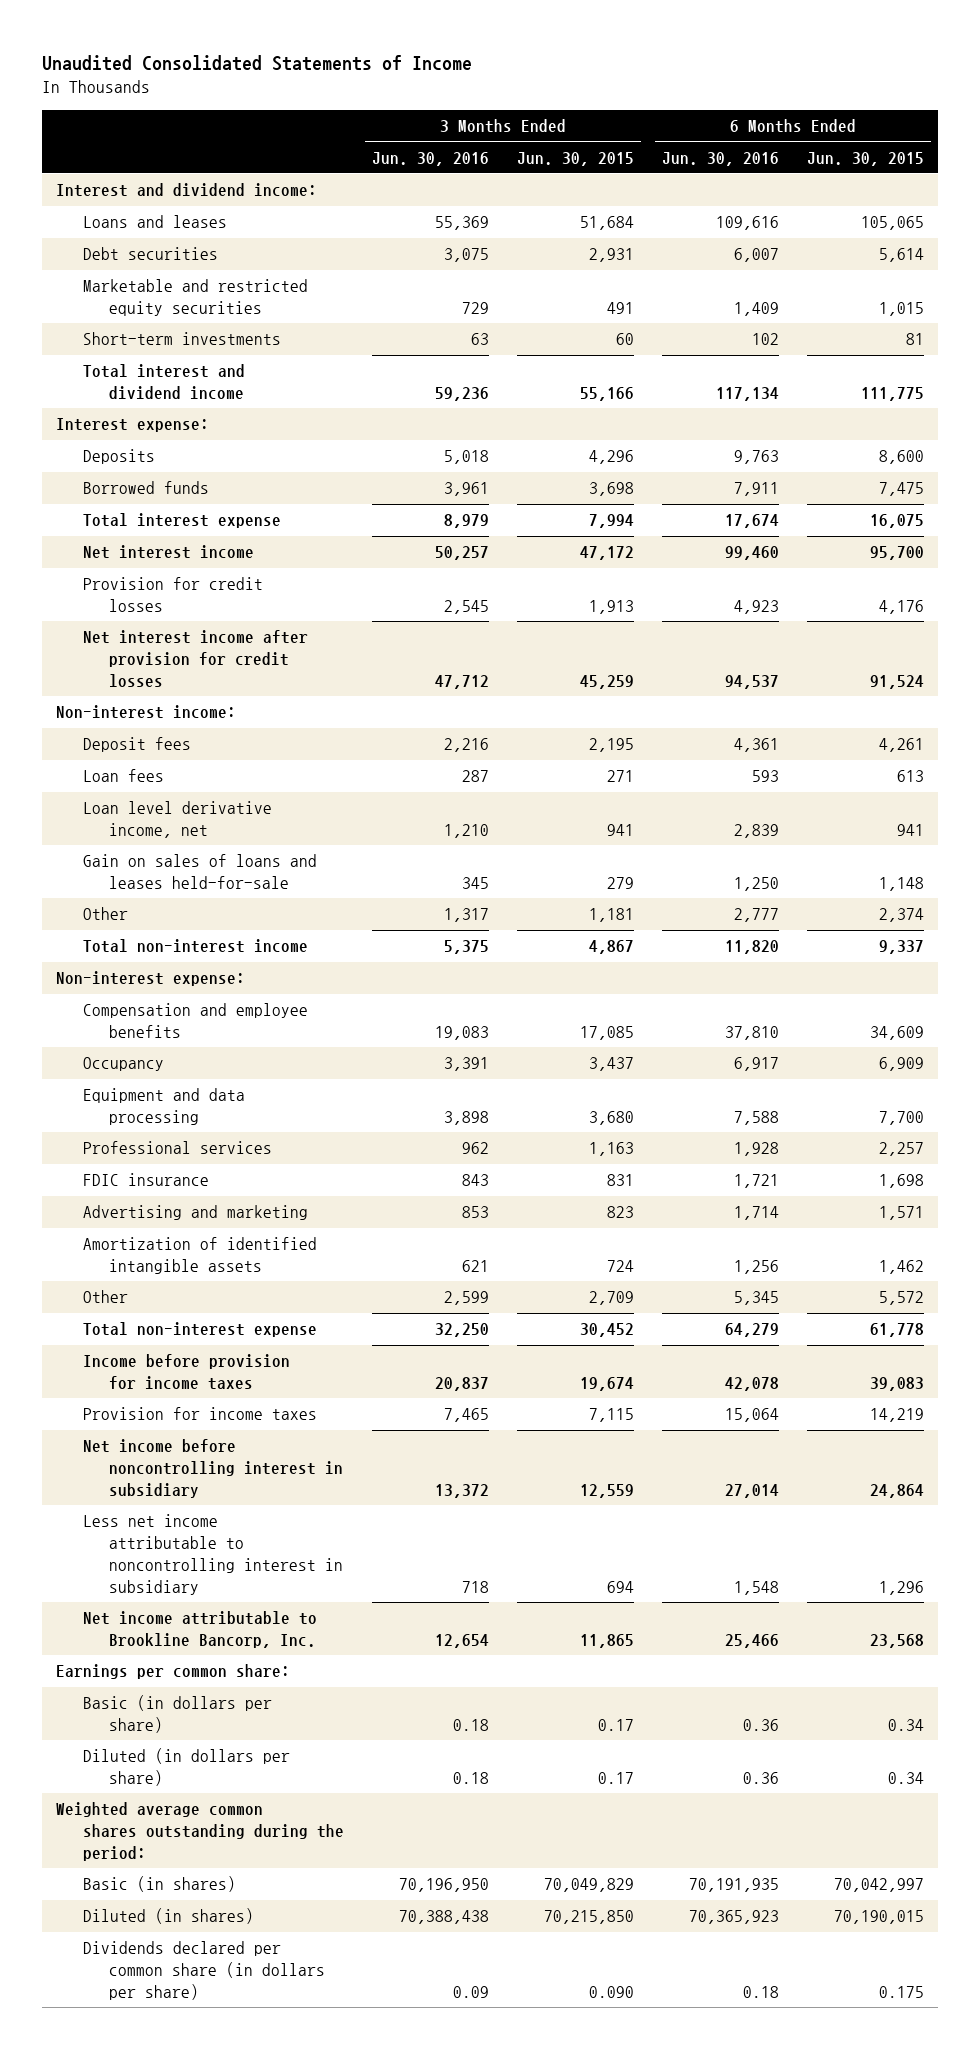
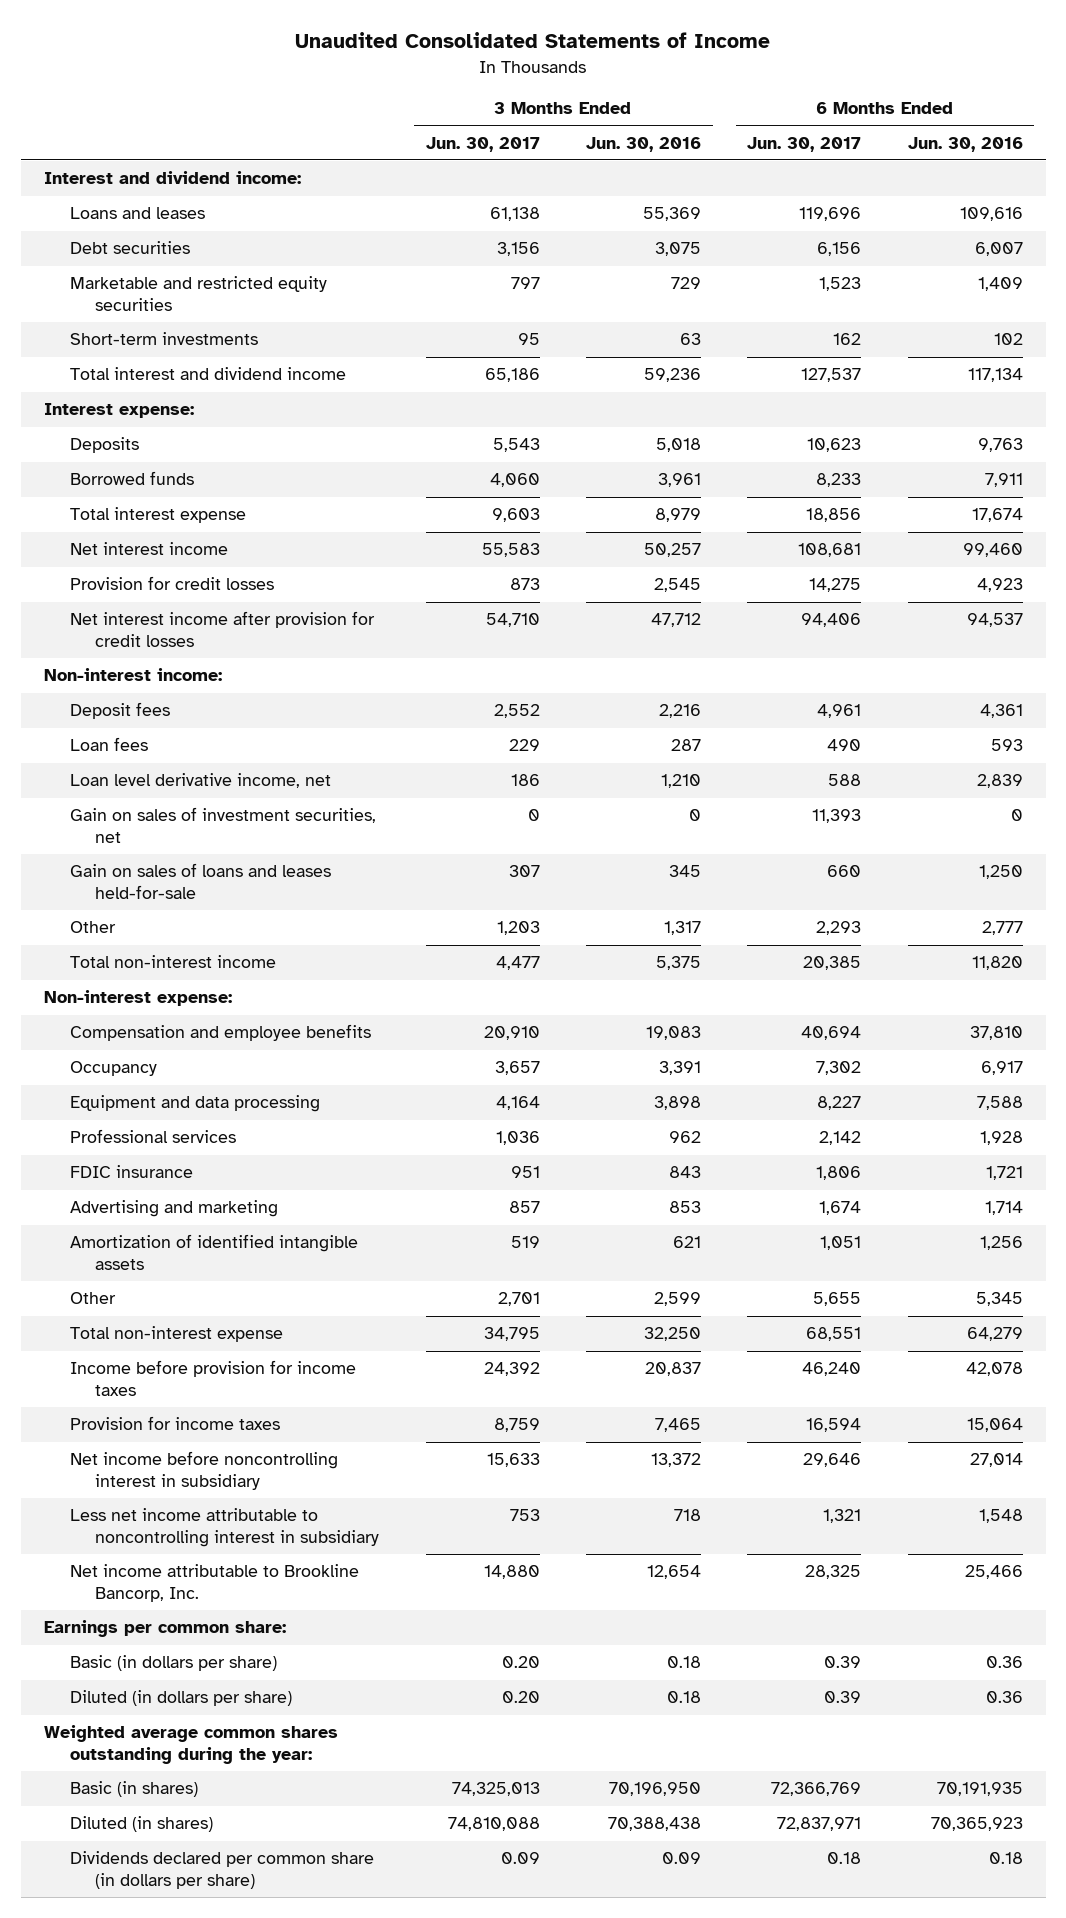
[516,151,634,166] Jun. 30, 2015 -> none
[806,151,924,166] Jun. 30, 2015 -> none
none -> [425,136,540,152] Jun. 30, 2017
none -> [747,136,862,152] Jun. 30, 2017
none -> [69,807,376,843] Gain on sales of investment securities, net
[56,1802,344,1861] Weighted average common shares outstanding during the period: -> [43,1725,338,1764] Weighted average common shares outstanding during the year:

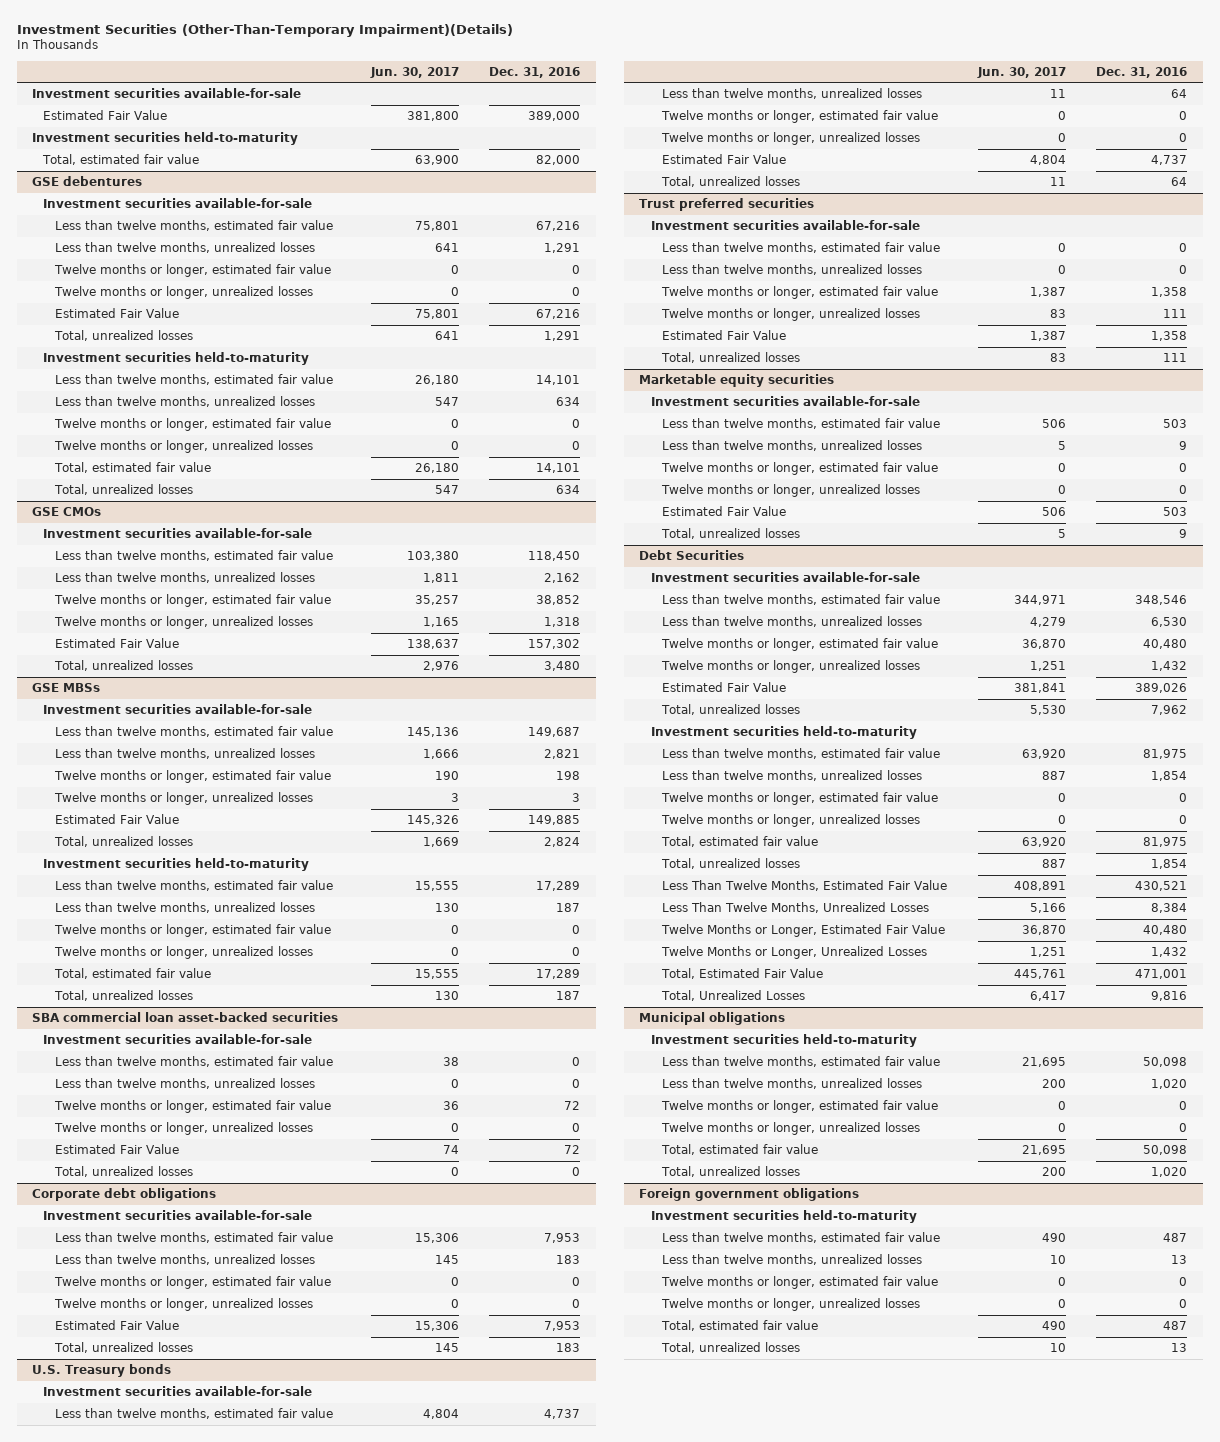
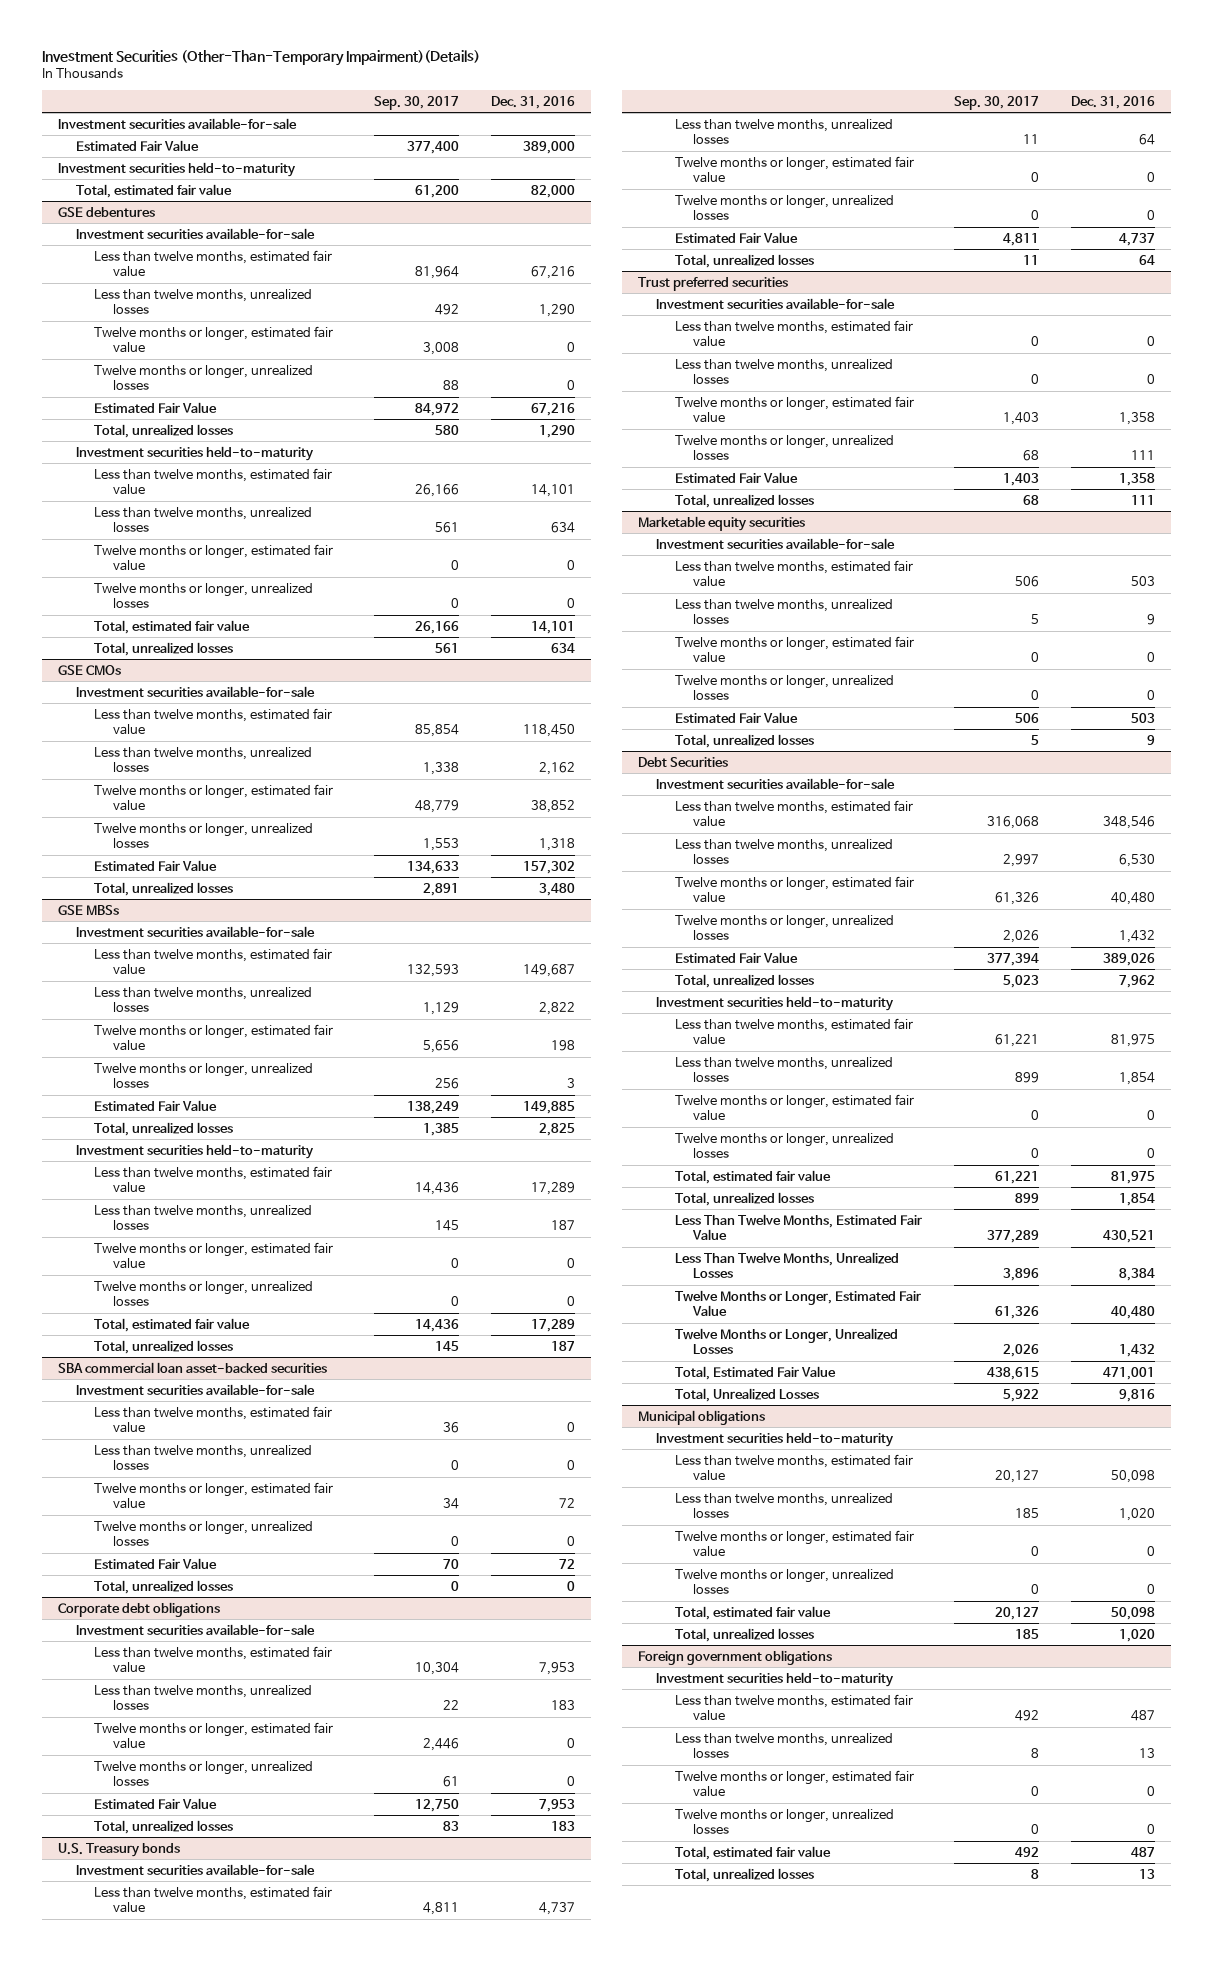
[369,66,459,78] Jun. 30, 2017 -> none
none -> [373,95,459,110] Sep. 30, 2017
[544,242,581,253] 1,291 -> [539,304,576,318] 1,290
[544,330,581,341] 1,291 -> [539,424,576,438] 1,290
[544,748,581,759] 2,821 -> [539,1002,576,1016] 2,822
[544,836,581,847] 2,824 -> [539,1122,576,1136] 2,825

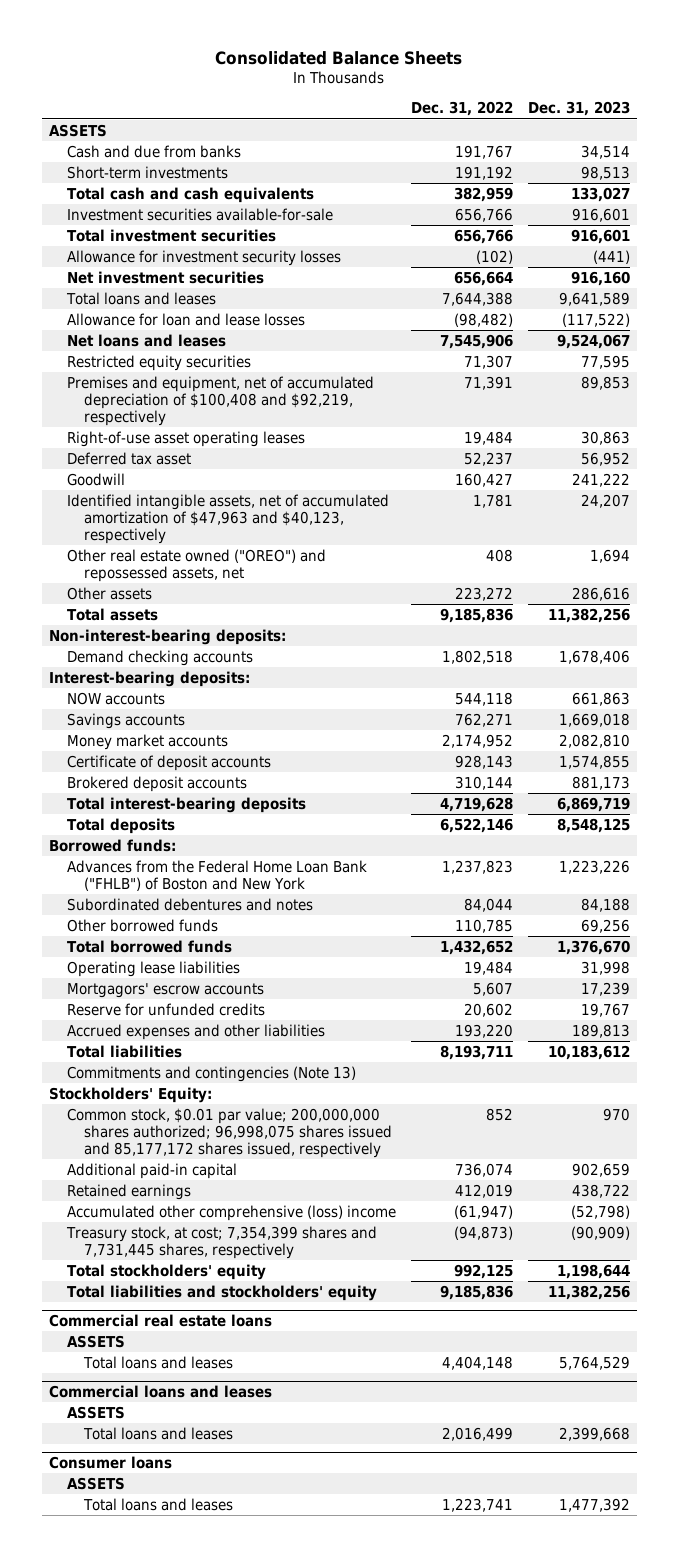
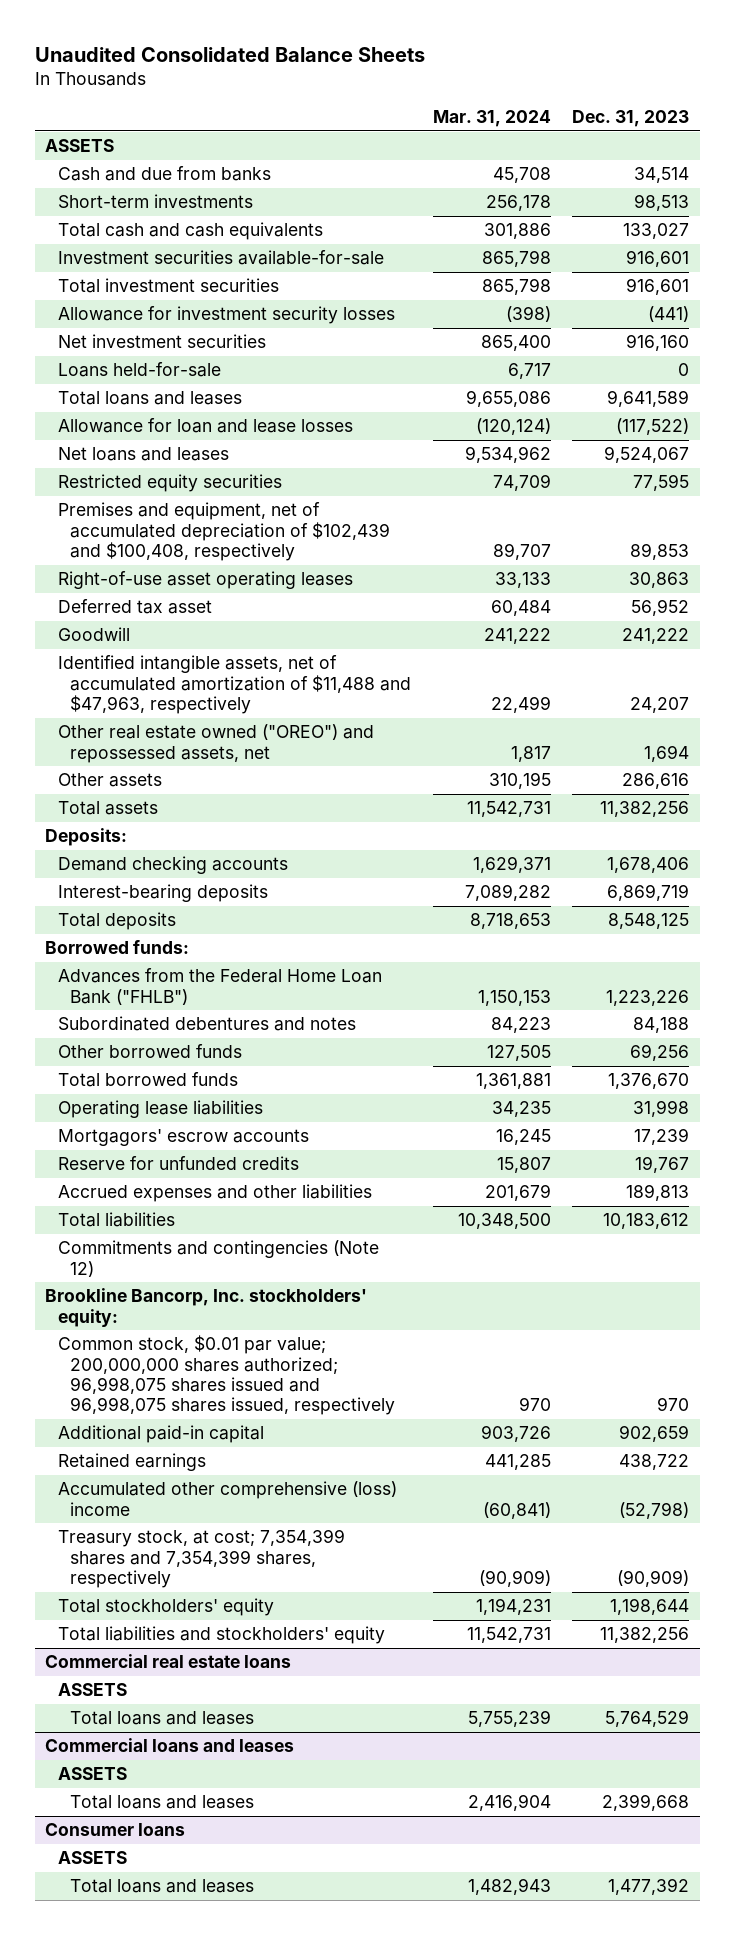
[215,51,463,66] Consolidated Balance Sheets -> [34,46,425,62] Unaudited Consolidated Balance Sheets
[410,101,513,117] Dec. 31, 2022 -> none
none -> [432,110,551,128] Mar. 31, 2024
none -> [57,362,221,378] Loans held-for-sale
[66,375,374,427] Premises and equipment, net of accumulated depreciation of $100,408 and $92,219, respectively -> [57,502,391,562] Premises and equipment, net of accumulated depreciation of $102,439 and $100,408, respectively
[66,493,389,545] Identified intangible assets, net of accumulated amortization of $47,963 and $40,123, respectively -> [57,655,412,715] Identified intangible assets, net of accumulated amortization of $11,488 and $47,963, respectively
[49,628,287,645] Non-interest-bearing deposits: -> none
none -> [45,828,128,847] Deposits:
[49,670,251,687] Interest-bearing deposits: -> none
[66,691,165,705] NOW accounts -> none
[66,712,185,729] Savings accounts -> none
[66,733,228,750] Money market accounts -> none
[66,754,271,771] Certificate of deposit accounts -> none
[66,775,247,792] Brokered deposit accounts -> none
[66,796,306,813] Total interest-bearing deposits -> [57,884,268,903] Interest-bearing deposits
[66,859,367,891] Advances from the Federal Home Loan Bank ("FHLB") of Boston and New York -> [57,968,382,1005] Advances from the Federal Home Loan Bank ("FHLB")
[49,1086,213,1103] Stockholders' Equity: -> none
[66,1065,356,1082] Commitments and contingencies (Note 13) -> [57,1240,379,1277] Commitments and contingencies (Note 12)
none -> [45,1288,368,1327] Brookline Bancorp, Inc. stockholders' equity:
[66,1107,393,1159] Common stock, $0.01 par value; 200,000,000 shares authorized; 96,998,075 shares issued and 85,177,172 shares issued, respectively -> [57,1335,396,1416] Common stock, $0.01 par value; 200,000,000 shares authorized; 96,998,075 shares issued and 96,998,075 shares issued, respectively
[65,1225,377,1259] Treasury stock, at cost; 7,354,399 shares and 7,731,445 shares, respectively -> [57,1529,345,1589] Treasury stock, at cost; 7,354,399 shares and 7,354,399 shares, respectively

